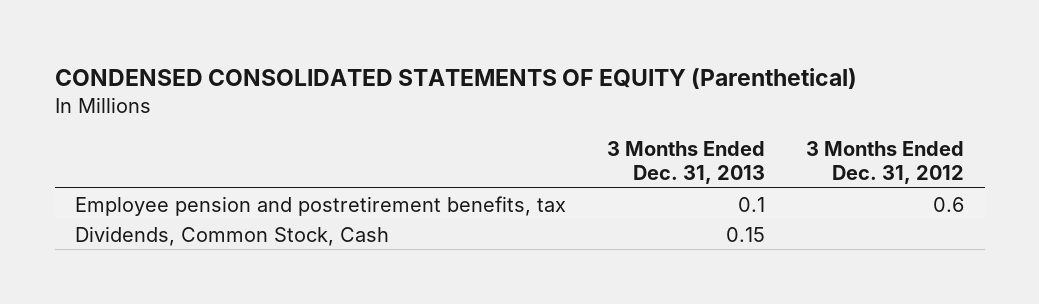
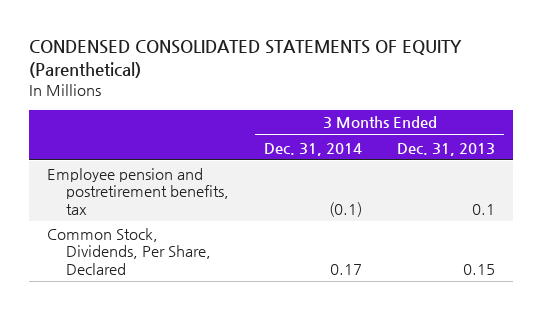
[806,140,965,185] 3 Months Ended Dec. 31, 2012 -> none
none -> [263,142,362,156] Dec. 31, 2014
[75,225,390,246] Dividends, Common Stock, Cash -> [47,227,211,275] Common Stock, Dividends, Per Share, Declared

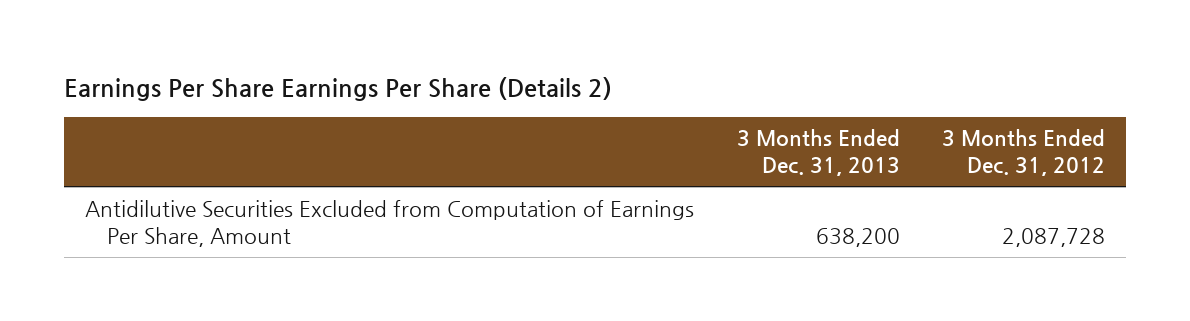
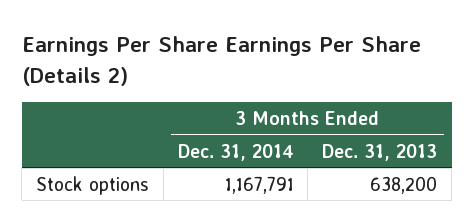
[942,129,1106,177] 3 Months Ended Dec. 31, 2012 -> none
none -> [177,143,294,161] Dec. 31, 2014
[85,199,695,247] Antidilutive Securities Excluded from Computation of Earnings Per Share, Amount -> [36,175,150,195] Stock options

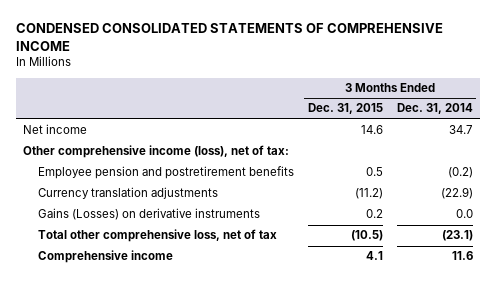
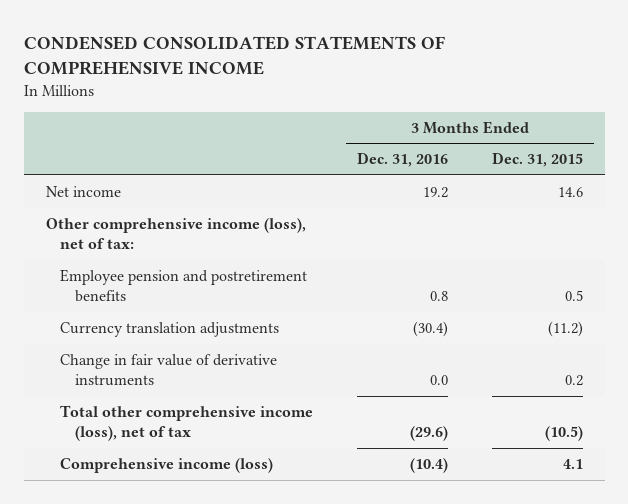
[396,103,473,115] Dec. 31, 2014 -> none
none -> [357,152,449,168] Dec. 31, 2016
[38,208,261,221] Gains (Losses) on derivative instruments -> [60,354,278,387] Change in fair value of derivative instruments
[38,229,278,243] Total other comprehensive loss, net of tax -> [60,405,314,442] Total other comprehensive income (loss), net of tax
[38,250,174,264] Comprehensive income -> [60,458,274,474] Comprehensive income (loss)

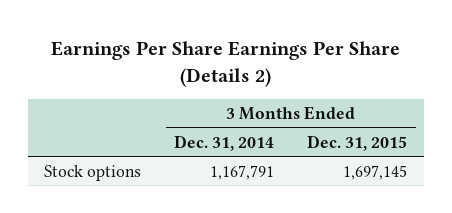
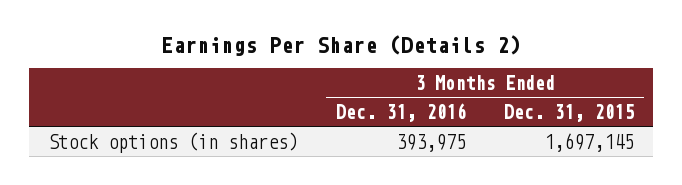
[50,40,400,87] Earnings Per Share Earnings Per Share (Details 2) -> [161,34,522,56] Earnings Per Share (Details 2)
[174,134,275,151] Dec. 31, 2014 -> none
none -> [336,102,467,122] Dec. 31, 2016
[44,164,142,181] Stock options -> [47,131,298,153] Stock options (in shares)

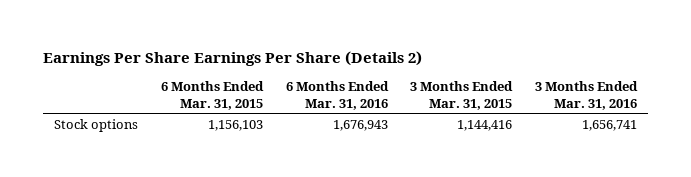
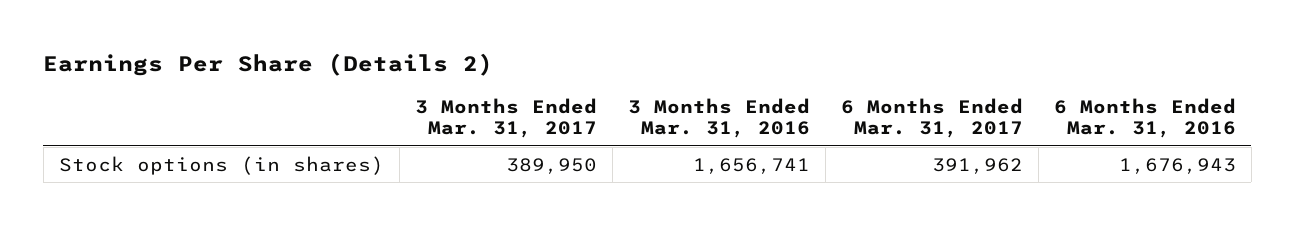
[43,51,423,67] Earnings Per Share Earnings Per Share (Details 2) -> [43,53,494,77] Earnings Per Share (Details 2)
[161,81,265,110] 6 Months Ended Mar. 31, 2015 -> none
[410,81,514,110] 3 Months Ended Mar. 31, 2015 -> none
none -> [414,98,597,139] 3 Months Ended Mar. 31, 2017
none -> [840,98,1023,139] 6 Months Ended Mar. 31, 2017
[54,118,139,132] Stock options -> [58,156,384,176] Stock options (in shares)

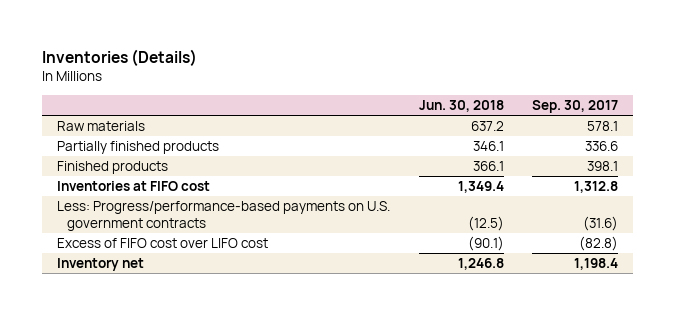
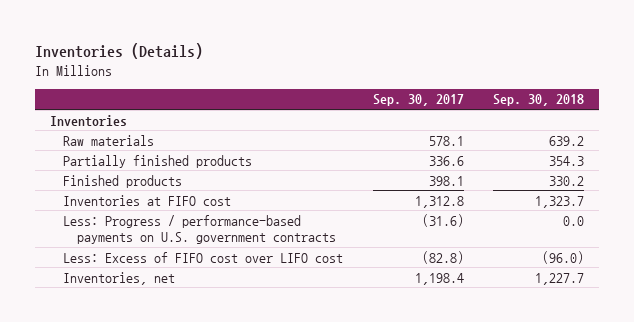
[418,100,504,113] Jun. 30, 2018 -> none
none -> [493,94,585,107] Sep. 30, 2018
none -> [49,114,127,127] Inventories
[56,201,390,231] Less: Progress/performance-based payments on U.S. government contracts -> [63,214,337,245] Less: Progress / performance-based payments on U.S. government contracts
[56,238,268,249] Excess of FIFO cost over LIFO cost -> [63,251,344,263] Less: Excess of FIFO cost over LIFO cost
[56,258,144,272] Inventory net -> [63,271,176,285] Inventories, net

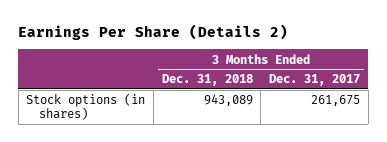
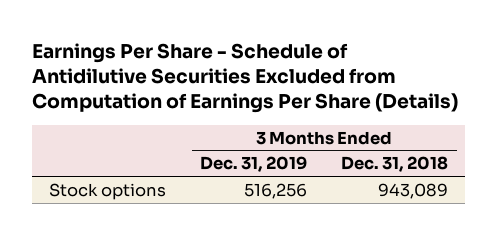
[18,24,289,41] Earnings Per Share (Details 2) -> [32,42,459,114] Earnings Per Share - Schedule of Antidilutive Securities Excluded from Computation of Earnings Per Share (Details)
[269,74,361,87] Dec. 31, 2017 -> none
none -> [200,156,308,173] Dec. 31, 2019
[26,93,146,121] Stock options (in shares) -> [49,182,167,200] Stock options

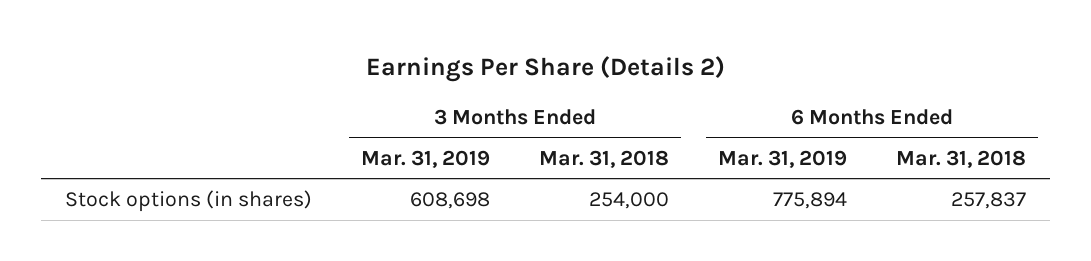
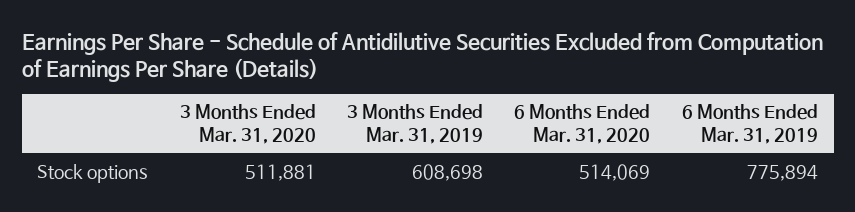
[365,55,725,82] Earnings Per Share (Details 2) -> [21,32,823,83] Earnings Per Share - Schedule of Antidilutive Securities Excluded from Computation of Earnings Per Share (Details)
[539,149,670,168] Mar. 31, 2018 -> none
[895,149,1026,168] Mar. 31, 2018 -> none
none -> [179,104,316,144] 3 Months Ended Mar. 31, 2020
none -> [514,104,651,144] 6 Months Ended Mar. 31, 2020
[65,190,313,213] Stock options (in shares) -> [37,164,149,184] Stock options

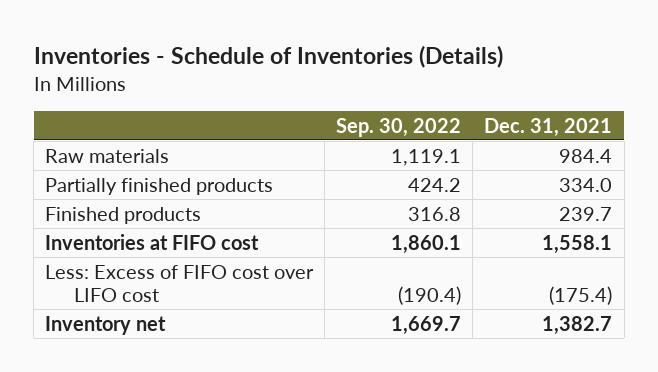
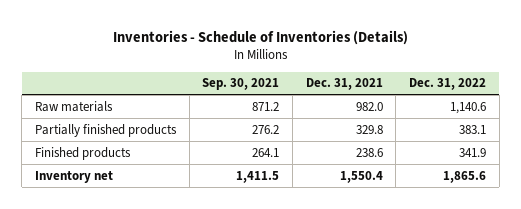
[336,117,462,137] Sep. 30, 2022 -> none
none -> [202,78,280,91] Sep. 30, 2021
none -> [409,78,487,91] Dec. 31, 2022
[45,233,260,250] Inventories at FIFO cost -> none
[45,264,315,303] Less: Excess of FIFO cost over LIFO cost -> none
[559,148,613,163] 984.4 -> [355,101,383,111] 982.0
[559,177,613,192] 334.0 -> [355,124,383,134] 329.8
[559,206,613,221] 239.7 -> [355,147,383,157] 238.6
[542,315,613,335] 1,382.7 -> [339,170,383,183] 1,550.4

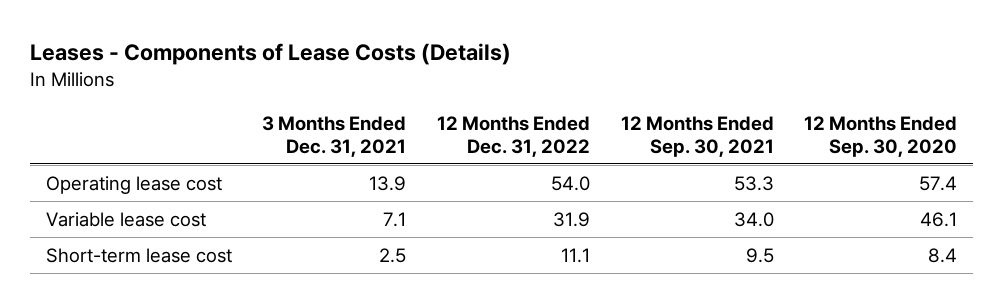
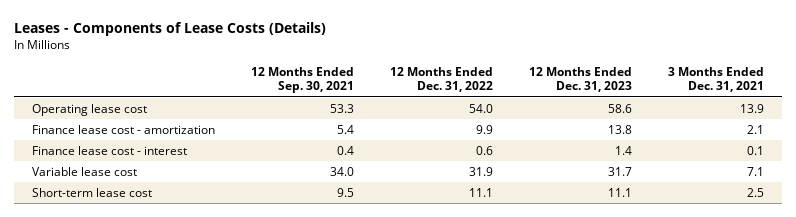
[804,115,958,157] 12 Months Ended Sep. 30, 2020 -> none
none -> [529,67,633,93] 12 Months Ended Dec. 31, 2023
none -> [31,124,215,134] Finance lease cost - amortization
none -> [31,145,187,155] Finance lease cost - interest

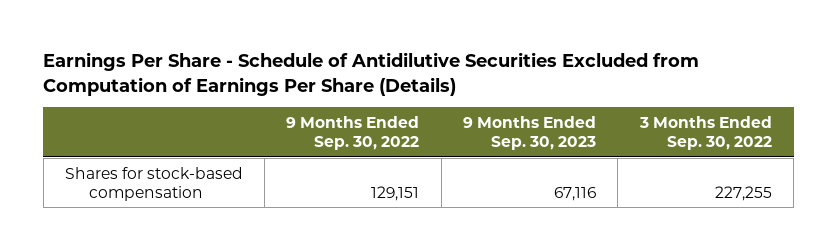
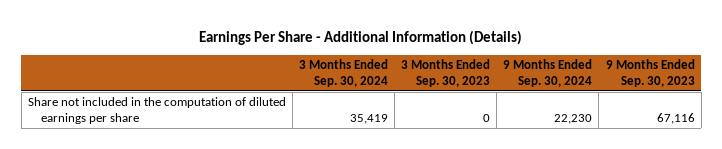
[43,52,700,96] Earnings Per Share - Schedule of Antidilutive Securities Excluded from Computation of Earnings Per Share (Details) -> [199,29,523,45] Earnings Per Share - Additional Information (Details)
[286,116,420,151] 9 Months Ended Sep. 30, 2022 -> none
[638,116,772,151] 3 Months Ended Sep. 30, 2022 -> none
none -> [299,58,389,88] 3 Months Ended Sep. 30, 2024
none -> [401,58,491,88] 3 Months Ended Sep. 30, 2023
none -> [503,58,593,88] 9 Months Ended Sep. 30, 2024
[64,166,243,201] Shares for stock-based compensation -> [27,97,286,125] Share not included in the computation of diluted earnings per share

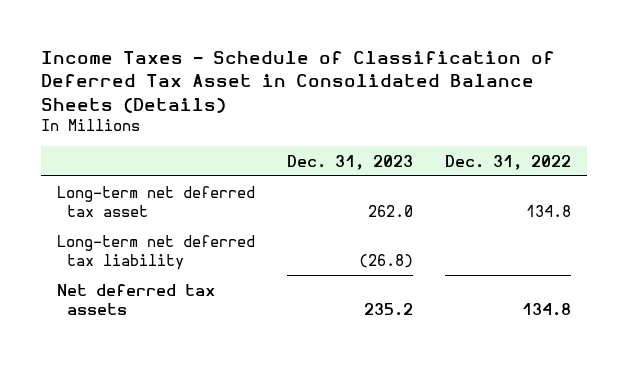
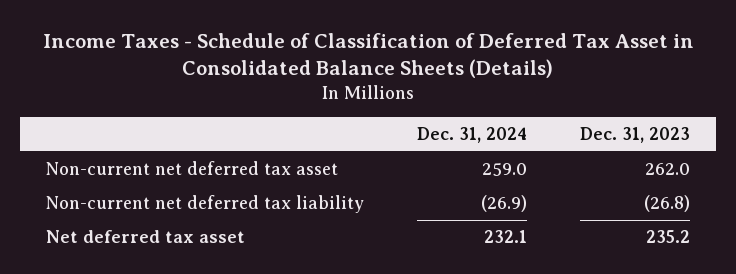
[444,154,571,170] Dec. 31, 2022 -> none
none -> [417,126,528,143] Dec. 31, 2024
[56,185,255,217] Long-term net deferred tax asset -> [46,160,339,175] Non-current net deferred tax asset
[56,234,255,270] Long-term net deferred tax liability -> [46,194,365,213] Non-current net deferred tax liability
[56,283,215,315] Net deferred tax assets -> [46,229,246,243] Net deferred tax asset

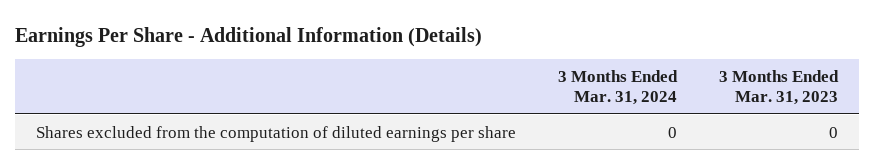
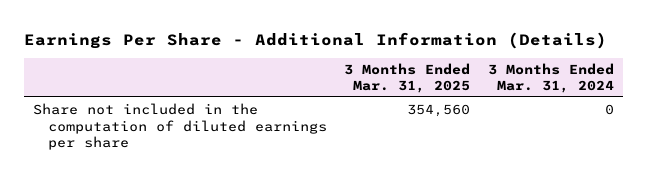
[718,69,839,106] 3 Months Ended Mar. 31, 2023 -> none
none -> [344,62,471,94] 3 Months Ended Mar. 31, 2025
[35,125,516,142] Shares excluded from the computation of diluted earnings per share -> [33,102,327,151] Share not included in the computation of diluted earnings per share

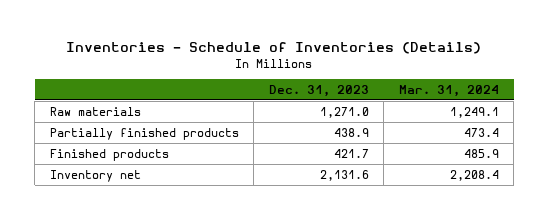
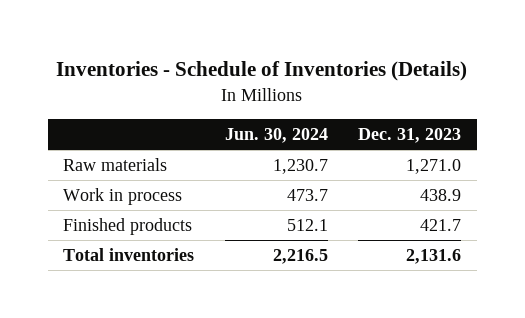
[398,84,499,97] Mar. 31, 2024 -> none
none -> [224,127,328,143] Jun. 30, 2024
[49,127,239,140] Partially finished products -> [63,188,183,206] Work in process
[49,169,141,182] Inventory net -> [63,248,195,262] Total inventories

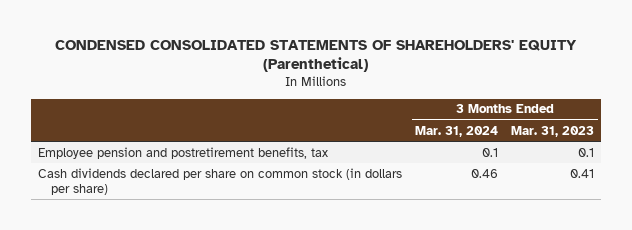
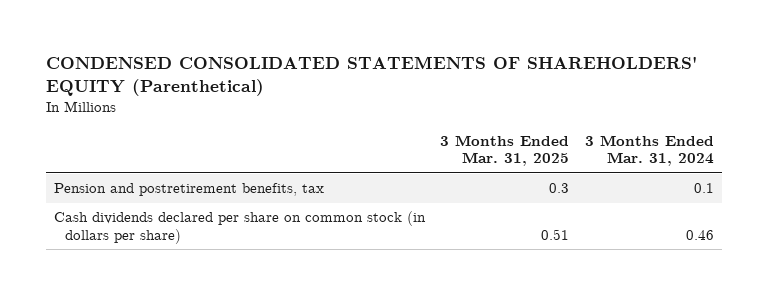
[511,125,595,137] Mar. 31, 2023 -> none
none -> [440,134,570,167] 3 Months Ended Mar. 31, 2025
[37,146,328,159] Employee pension and postretirement benefits, tax -> [53,183,324,197] Pension and postretirement benefits, tax

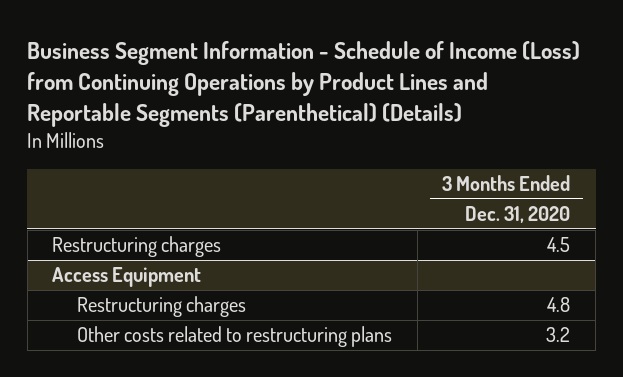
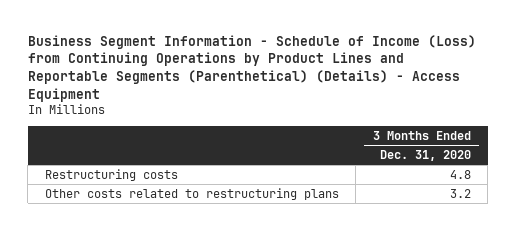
[27,40,581,128] Business Segment Information - Schedule of Income (Loss) from Continuing Operations by Product Lines and Reportable Segments (Parenthetical) (Details) -> [27,34,476,102] Business Segment Information - Schedule of Income (Loss) from Continuing Operations by Product Lines and Reportable Segments (Parenthetical) (Details) - Access Equipment
[52,267,202,288] Access Equipment -> none
[77,296,247,318] Restructuring charges -> none
[52,236,222,258] Restructuring charges -> [44,168,178,181] Restructuring costs
[547,237,571,253] 4.5 -> [449,169,471,179] 4.8

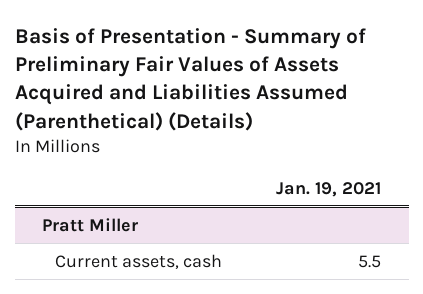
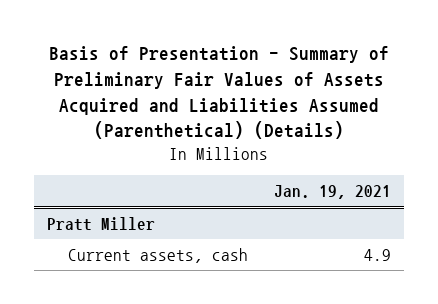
[358,254,382,268] 5.5 -> [364,248,392,261] 4.9

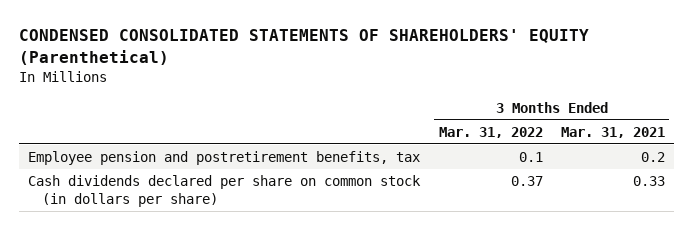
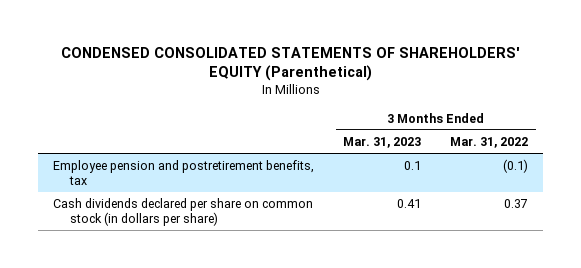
[560,126,665,138] Mar. 31, 2021 -> none
none -> [343,136,422,148] Mar. 31, 2023
[518,152,543,163] 0.1 -> [503,159,529,174] (0.1)

